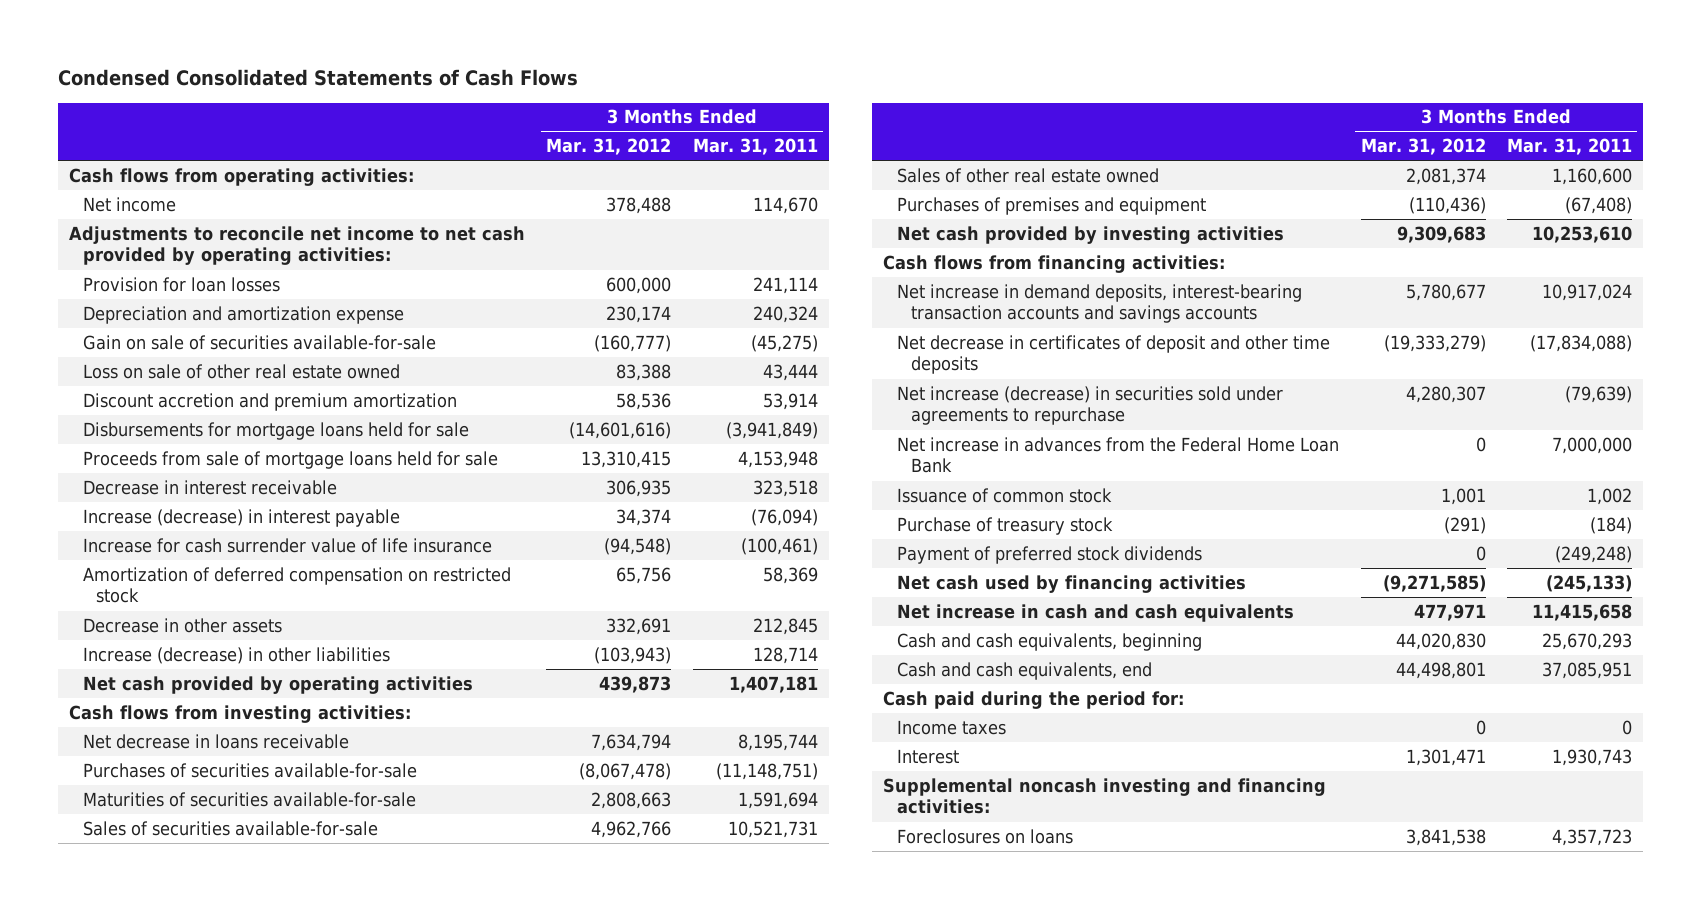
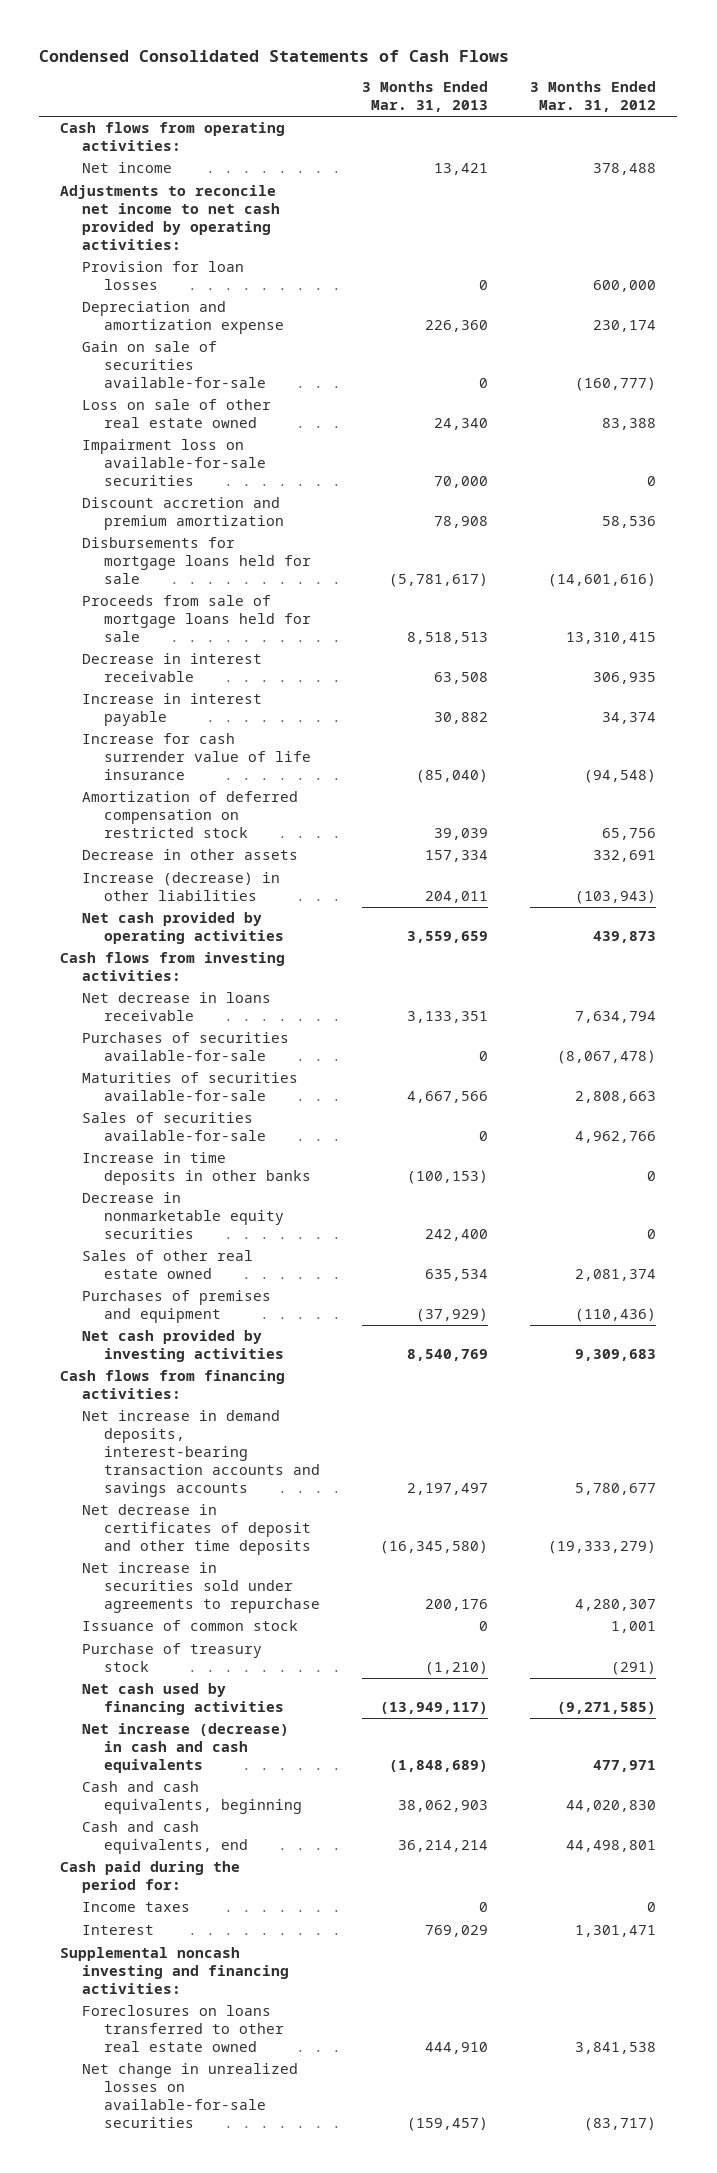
[692,138,818,156] Mar. 31, 2011 -> none
none -> [362,81,489,113] 3 Months Ended Mar. 31, 2013
none -> [82,439,267,486] Impairment loss on available-for-sale securities
[82,508,400,527] Increase (decrease) in interest payable -> [82,693,263,727] Increase in interest payable
none -> [82,1152,312,1186] Increase in time deposits in other banks
none -> [82,1192,285,1239] Decrease in nonmarketable equity securities
[896,436,1339,474] Net increase in advances from the Federal Home Loan Bank -> none
[896,385,1283,426] Net increase (decrease) in securities sold under agreements to repurchase -> [82,1562,321,1613] Net increase in securities sold under agreements to repurchase
[896,545,1202,564] Payment of preferred stock dividends -> none
[896,603,1294,622] Net increase in cash and cash equivalents -> [82,1723,290,1773] Net increase (decrease) in cash and cash equivalents
[896,828,1073,844] Foreclosures on loans -> [82,2005,285,2052] Foreclosures on loans transferred to other real estate owned
none -> [82,2063,299,2128] Net change in unrealized losses on available-for-sale securities

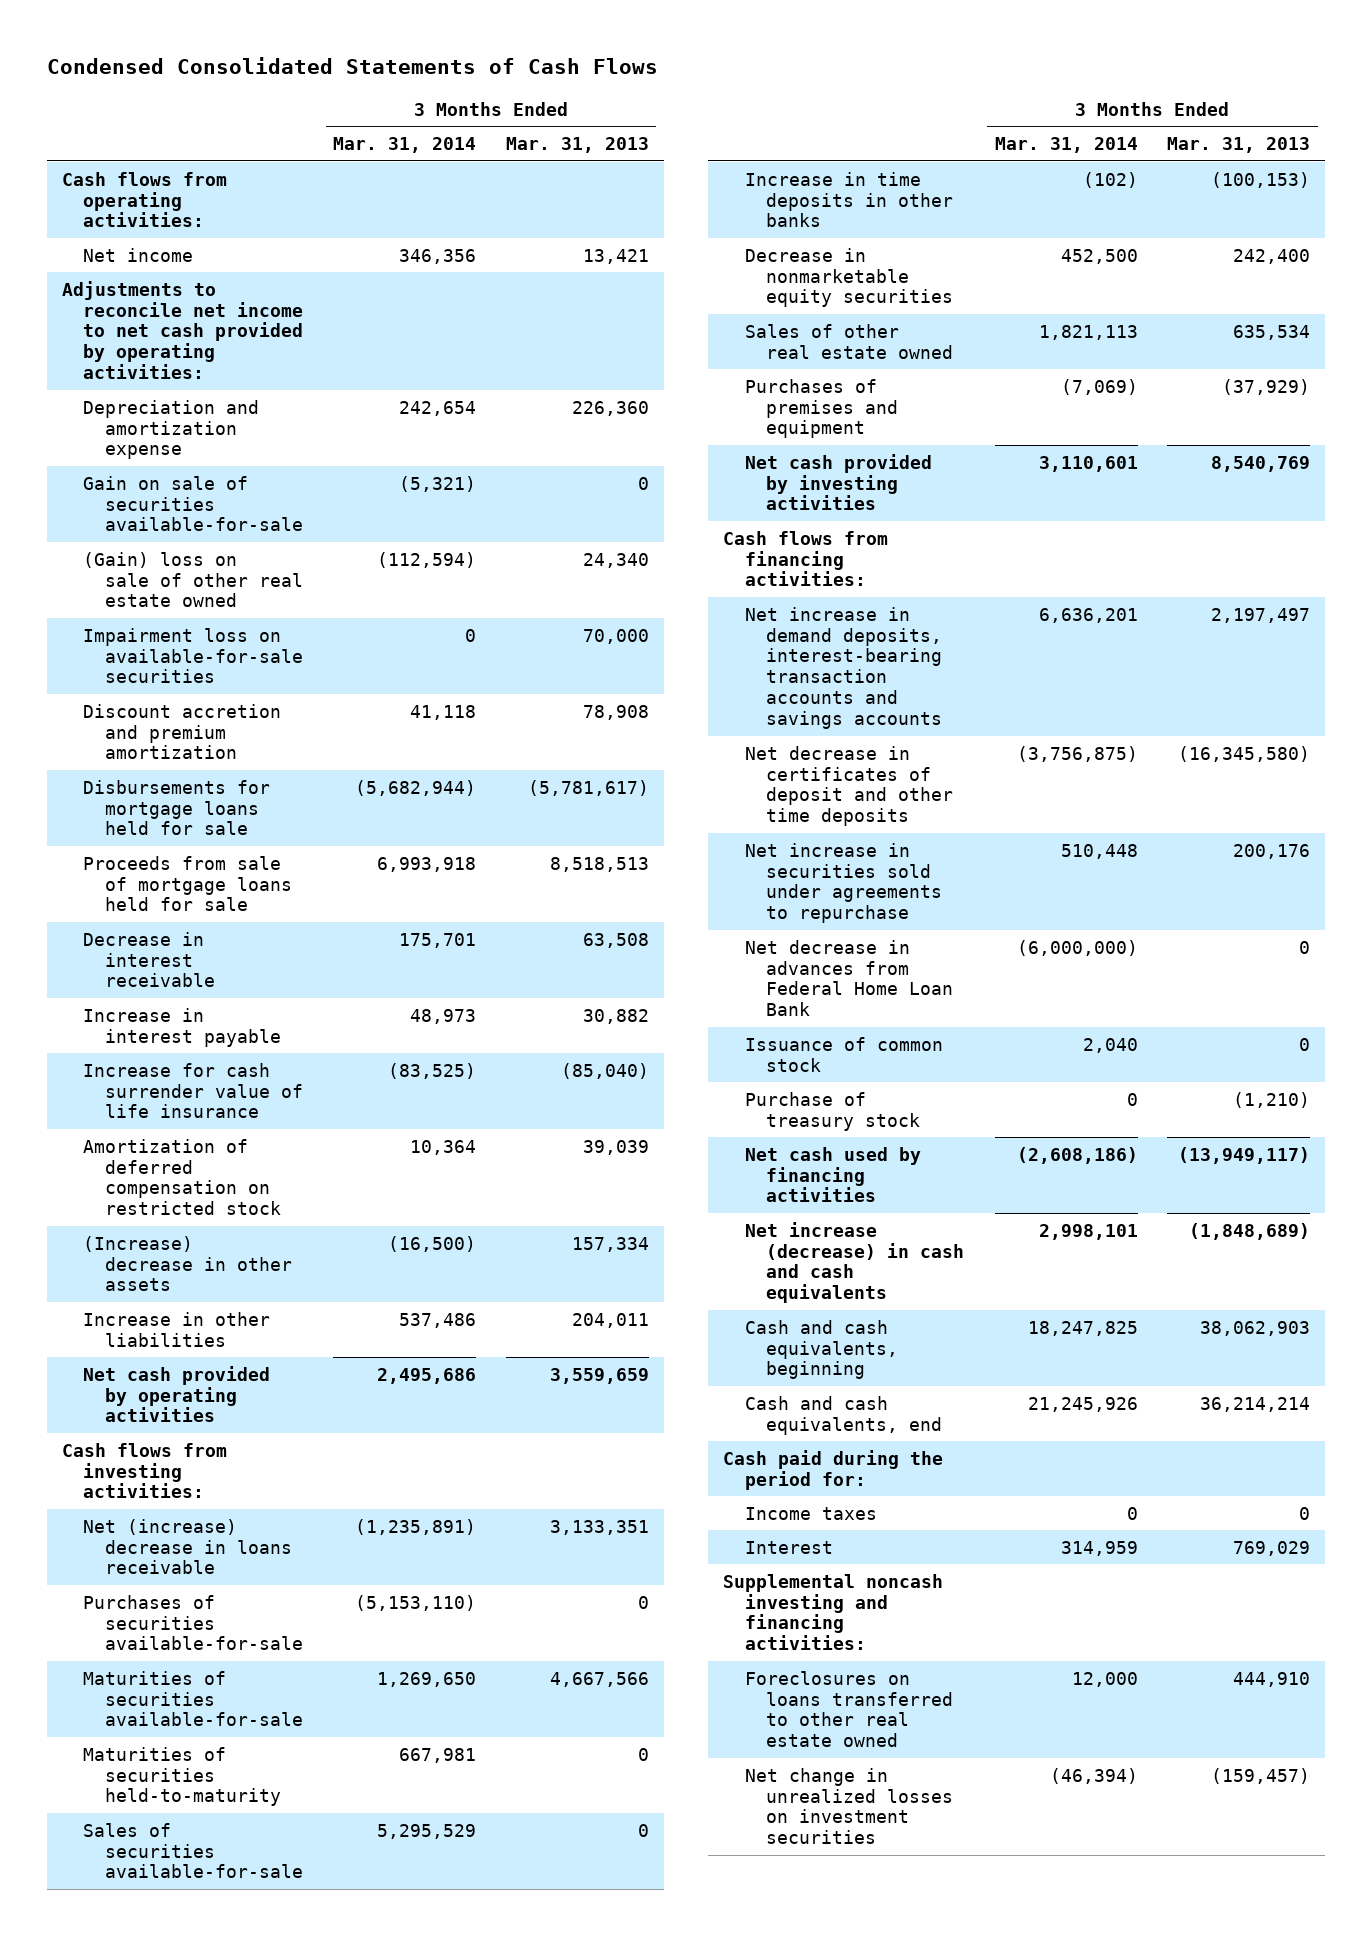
[530,81,657,113] 3 Months Ended Mar. 31, 2012 -> none
none -> [333,137,477,154] Mar. 31, 2014
[82,261,245,291] Provision for loan losses -> none
[82,399,272,429] Loss on sale of other real estate owned -> [83,551,303,608] (Gain) loss on sale of other real estate owned
[82,849,299,861] Decrease in other assets -> [83,1235,292,1292] (Increase) decrease in other assets
[82,872,281,902] Increase (decrease) in other liabilities -> [83,1311,271,1347] Increase in other liabilities
[82,992,272,1022] Net decrease in loans receivable -> [83,1518,292,1575] Net (increase) decrease in loans receivable
none -> [83,1746,281,1807] Maturities of securities held-to-maturity
none -> [744,939,954,1017] Net decrease in advances from Federal Home Loan Bank
[82,2063,299,2128] Net change in unrealized losses on available-for-sale securities -> [744,1767,954,1845] Net change in unrealized losses on investment securities

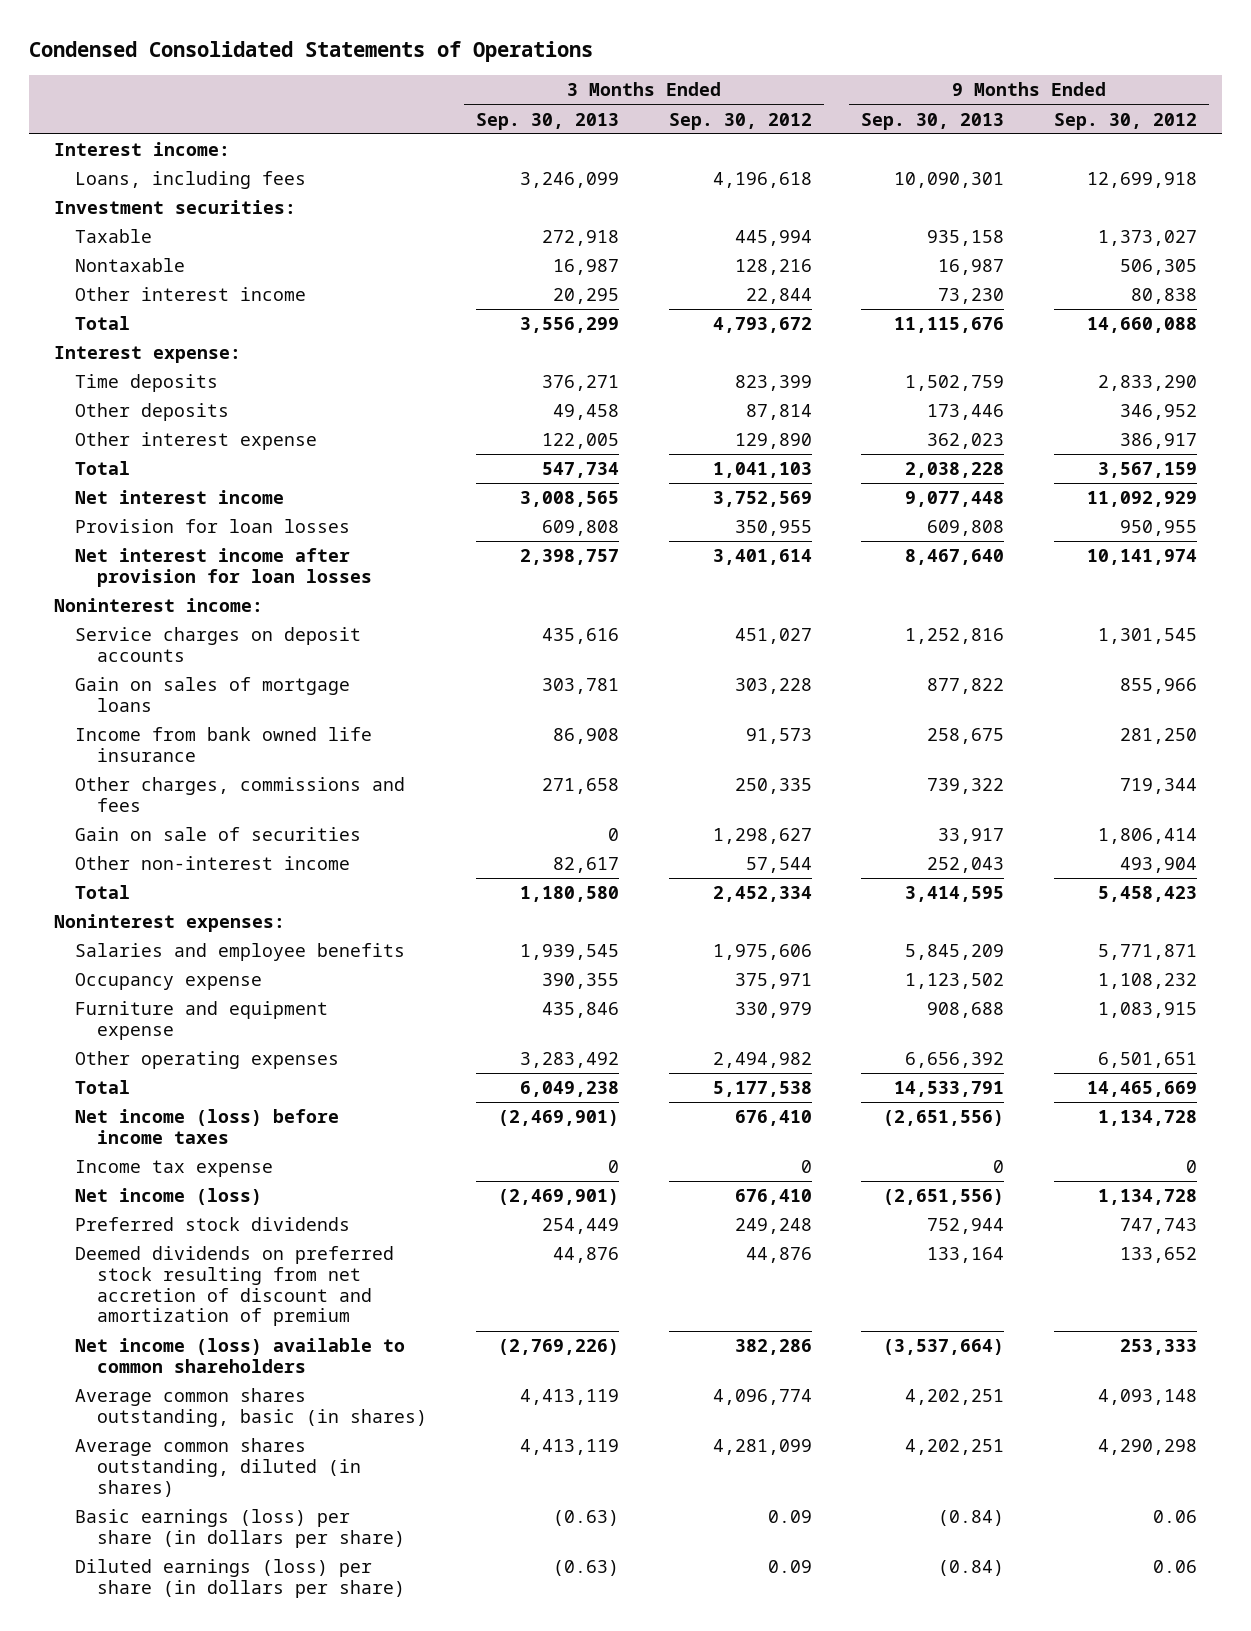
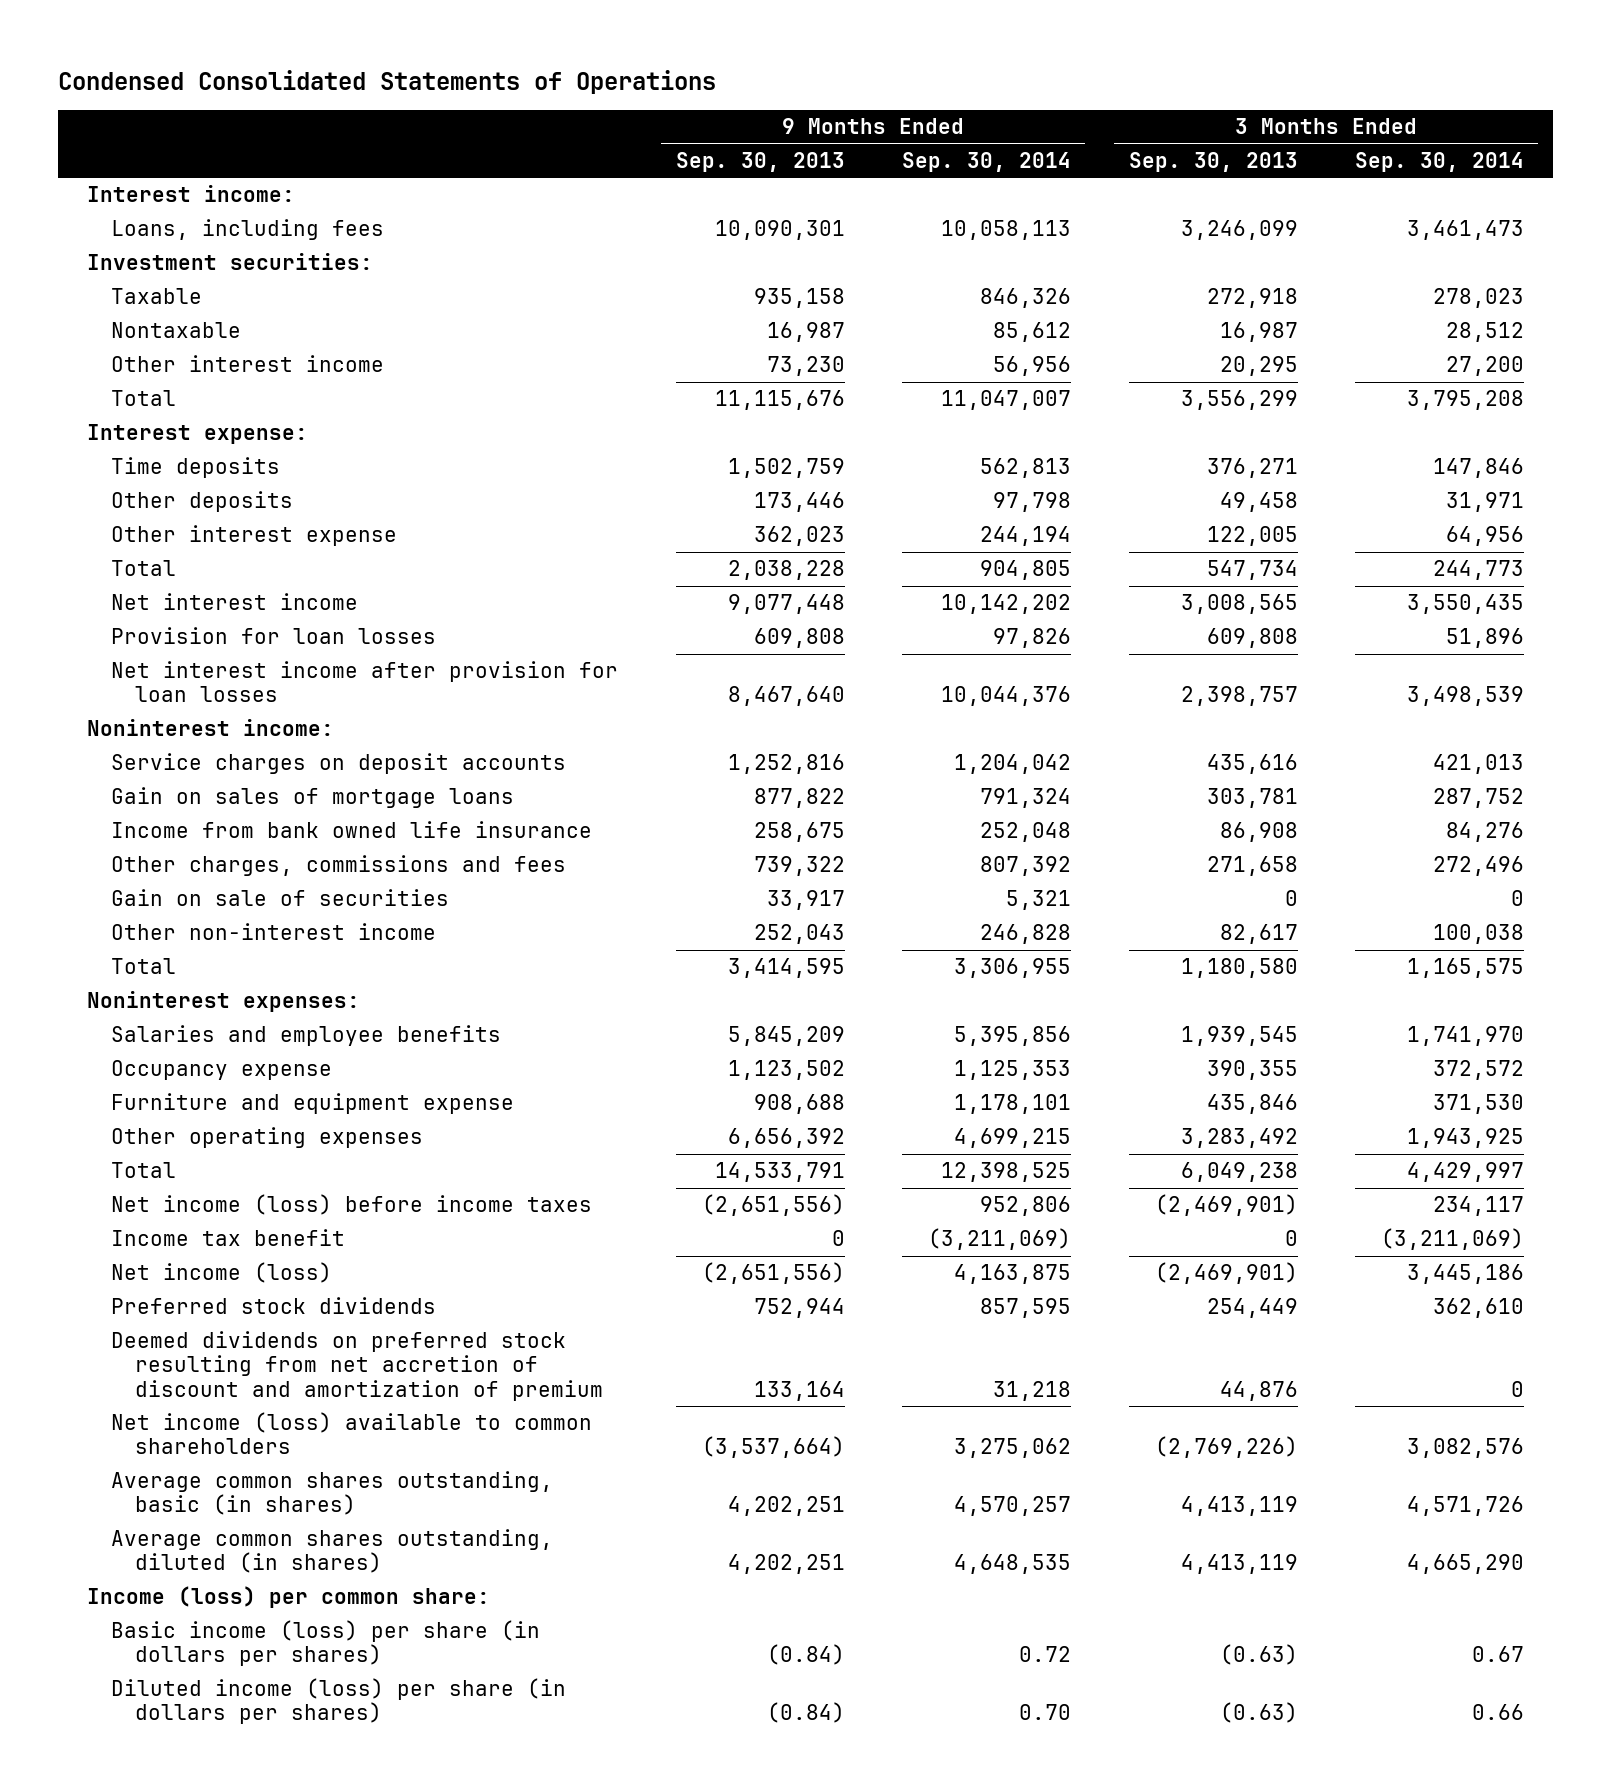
[668,112,812,130] Sep. 30, 2012 -> none
[1054,112,1198,130] Sep. 30, 2012 -> none
none -> [902,151,1072,172] Sep. 30, 2014
none -> [1355,151,1525,172] Sep. 30, 2014
[75,1160,274,1178] Income tax expense -> [111,1229,346,1247] Income tax benefit
none -> [86,1586,490,1609] Income (loss) per common share:
[75,1509,405,1548] Basic earnings (loss) per share (in dollars per share) -> [111,1620,541,1667] Basic income (loss) per share (in dollars per shares)
[75,1559,405,1598] Diluted earnings (loss) per share (in dollars per share) -> [111,1678,567,1725] Diluted income (loss) per share (in dollars per shares)

